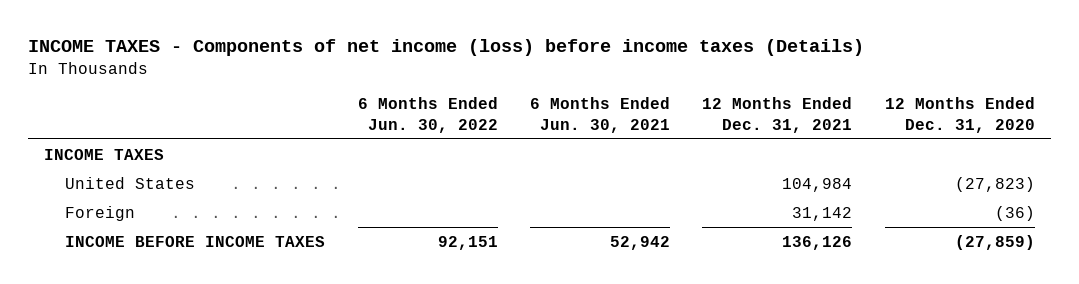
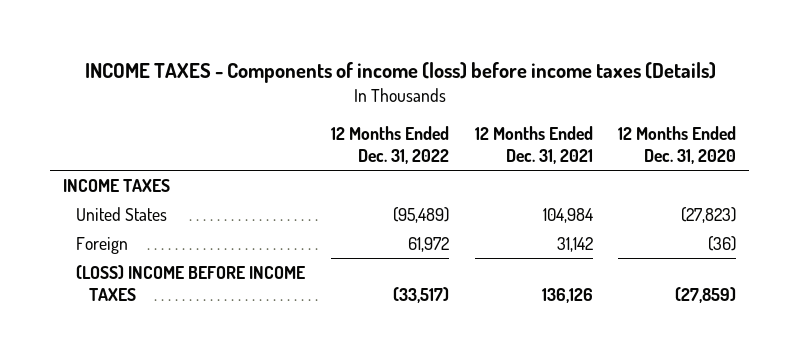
[27,39,864,57] INCOME TAXES - Components of net income (loss) before income taxes (Details) -> [84,61,716,83] INCOME TAXES - Components of income (loss) before income taxes (Details)
[357,97,498,133] 6 Months Ended Jun. 30, 2022 -> none
[530,97,671,133] 6 Months Ended Jun. 30, 2021 -> none
none -> [330,126,449,165] 12 Months Ended Dec. 31, 2022
[65,235,326,247] INCOME BEFORE INCOME TAXES -> [76,264,306,301] (LOSS) INCOME BEFORE INCOME TAXES

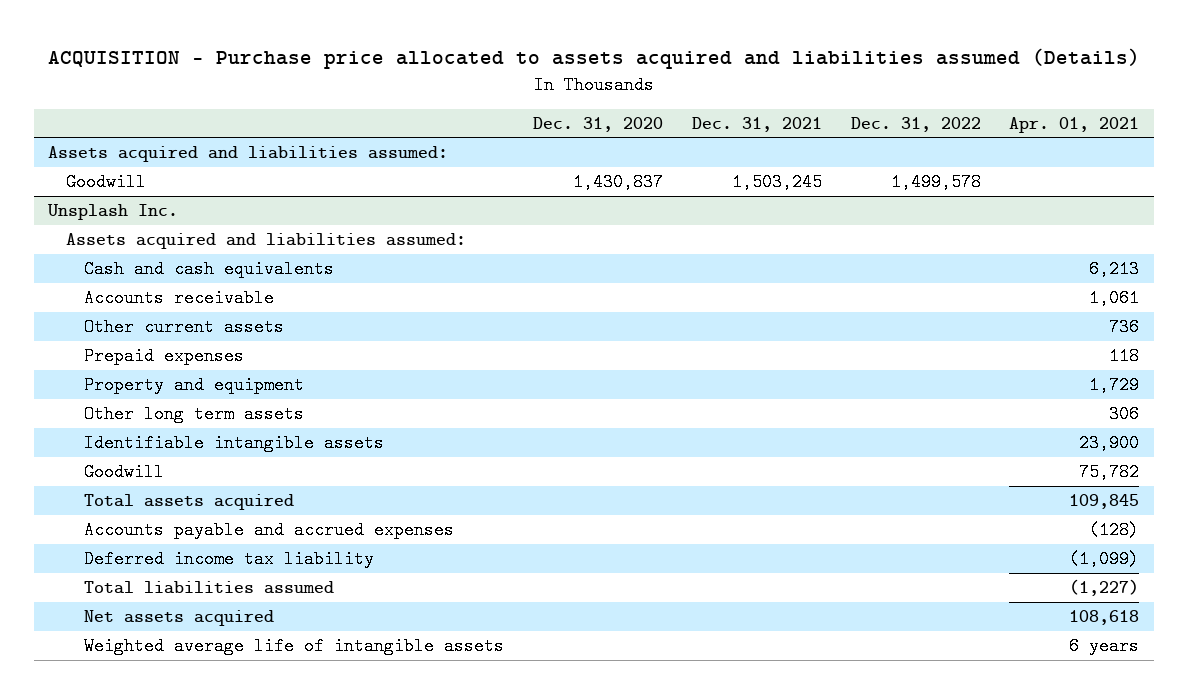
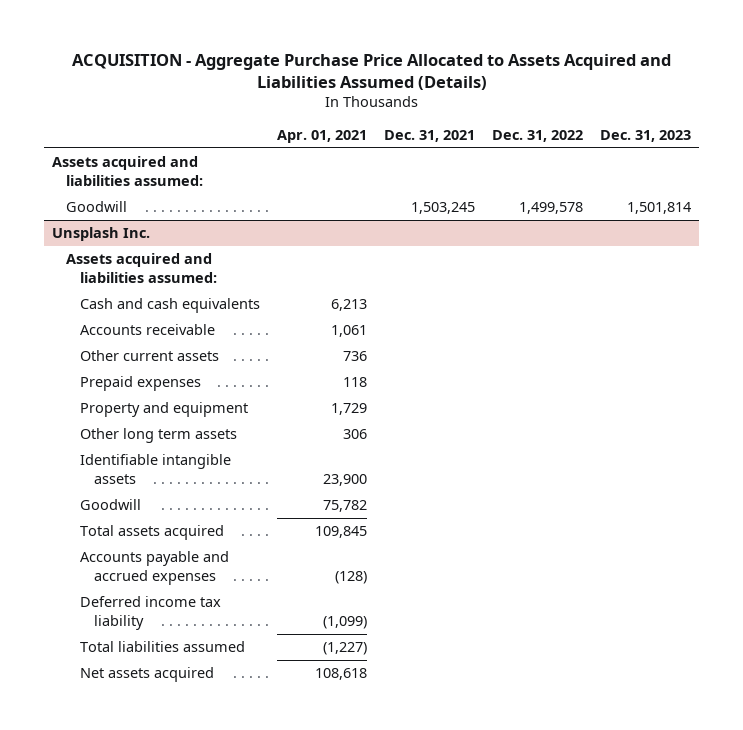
[47,47,1140,69] ACQUISITION - Purchase price allocated to assets acquired and liabilities assumed (Details) -> [71,53,671,91] ACQUISITION - Aggregate Purchase Price Allocated to Assets Acquired and Liabilities Assumed (Details)
[532,116,663,132] Dec. 31, 2020 -> none
none -> [599,129,691,142] Dec. 31, 2023
[84,637,505,656] Weighted average life of intangible assets -> none

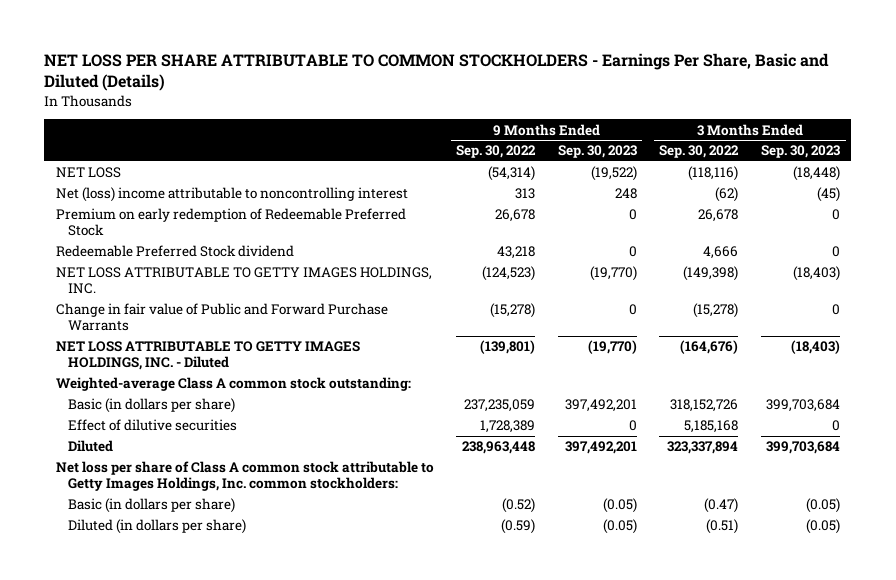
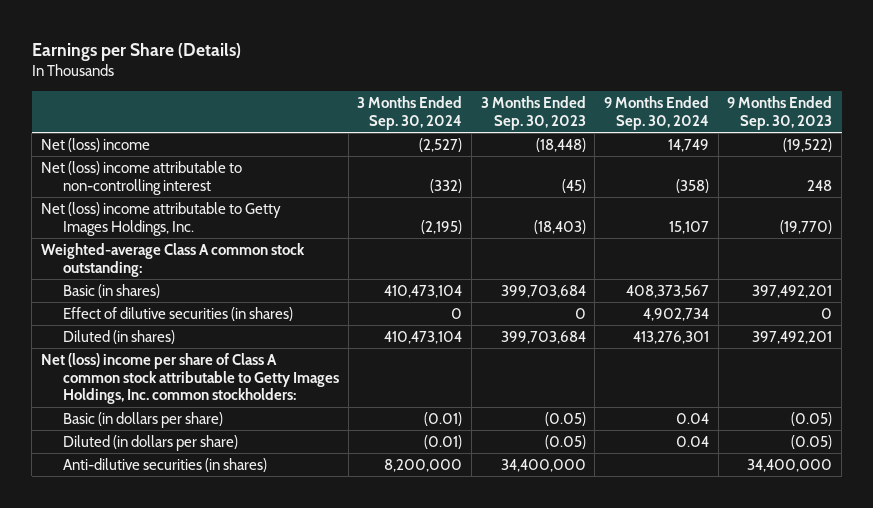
[44,52,830,92] NET LOSS PER SHARE ATTRIBUTABLE TO COMMON STOCKHOLDERS - Earnings Per Share, Basic and Diluted (Details) -> [31,42,241,61] Earnings per Share (Details)
[456,145,537,159] Sep. 30, 2022 -> none
[659,145,740,159] Sep. 30, 2022 -> none
none -> [357,96,463,131] 3 Months Ended Sep. 30, 2024
none -> [604,96,710,131] 9 Months Ended Sep. 30, 2024
[55,208,406,237] Premium on early redemption of Redeemable Preferred Stock -> none
[55,245,294,258] Redeemable Preferred Stock dividend -> none
[55,303,388,332] Change in fair value of Public and Forward Purchase Warrants -> none
[55,341,360,371] NET LOSS ATTRIBUTABLE TO GETTY IMAGES HOLDINGS, INC. - Diluted -> none
[55,167,121,179] NET LOSS -> [41,138,151,153] Net (loss) income
[55,187,408,203] Net (loss) income attributable to noncontrolling interest -> [41,161,243,195] Net (loss) income attributable to non-controlling interest
[55,267,432,295] NET LOSS ATTRIBUTABLE TO GETTY IMAGES HOLDINGS, INC. -> [41,202,282,236] Net (loss) income attributable to Getty Images Holdings, Inc.
[67,398,235,414] Basic (in dollars per share) -> [63,284,161,299] Basic (in shares)
[67,419,237,432] Effect of dilutive securities -> [63,307,294,322] Effect of dilutive securities (in shares)
[67,440,113,453] Diluted -> [63,330,176,345] Diluted (in shares)
[55,461,434,492] Net loss per share of Class A common stock attributable to Getty Images Holdings, Inc. common stockholders: -> [41,353,340,405] Net (loss) income per share of Class A common stock attributable to Getty Images Holdings, Inc. common stockholders:
none -> [63,458,268,473] Anti-dilutive securities (in shares)

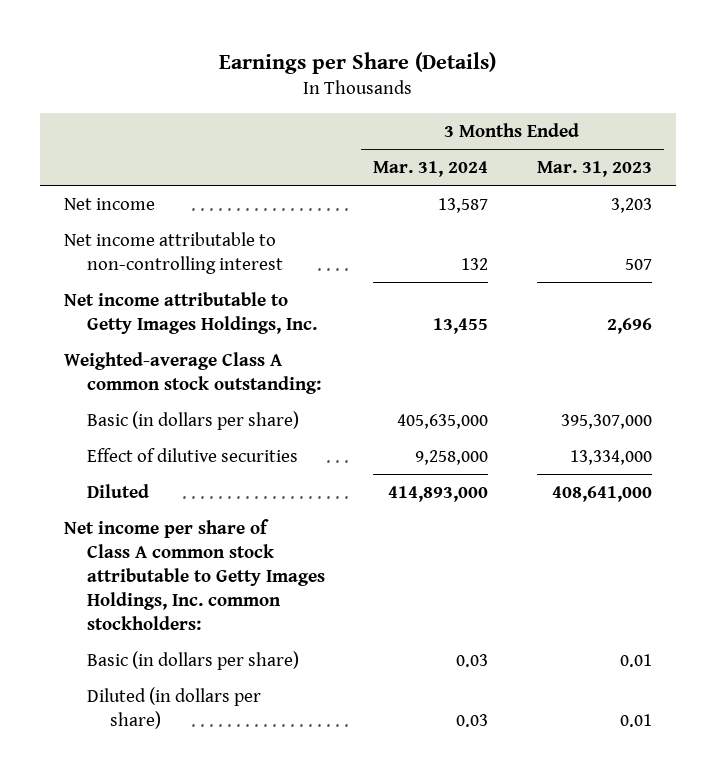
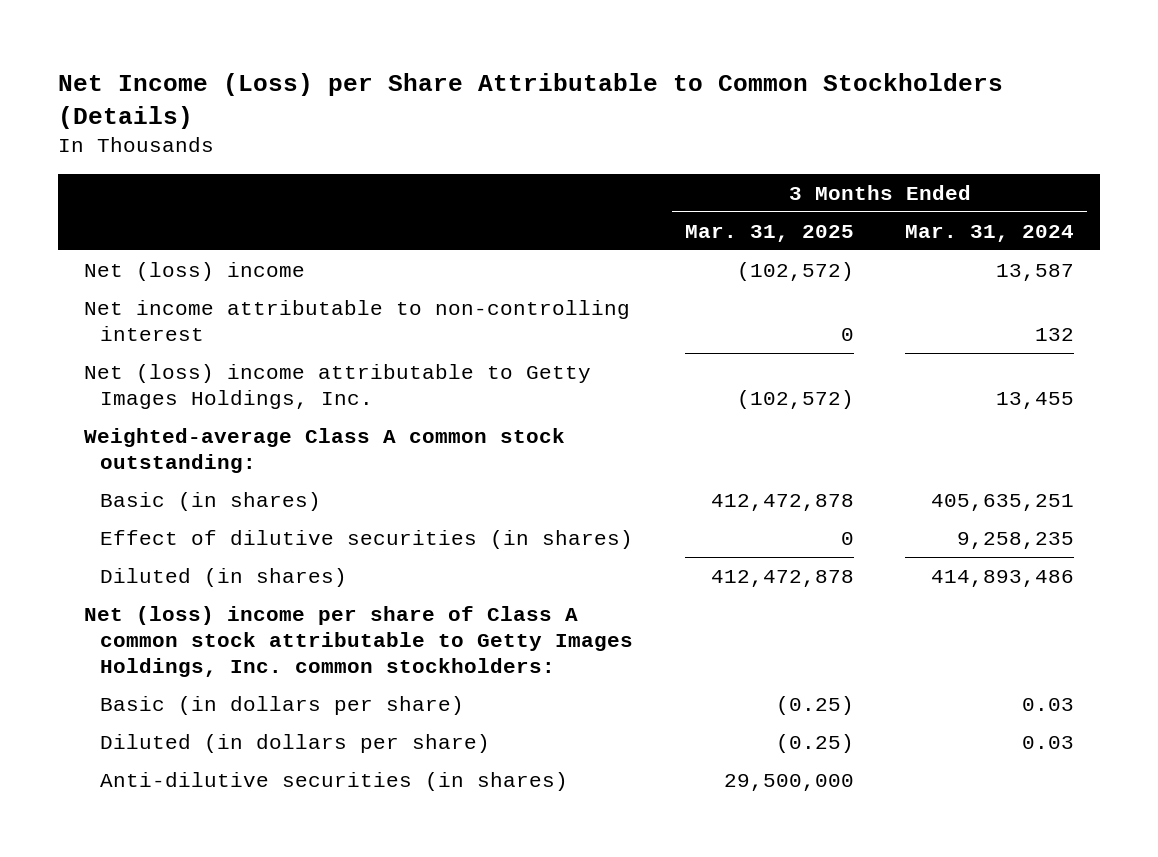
[218,51,496,74] Earnings per Share (Details) -> [57,72,1003,129] Net Income (Loss) per Share Attributable to Common Stockholders (Details)
[536,160,652,177] Mar. 31, 2023 -> none
none -> [684,224,854,242] Mar. 31, 2025
[64,197,156,210] Net income -> [83,262,305,282] Net (loss) income
[64,291,317,334] Net income attributable to Getty Images Holdings, Inc. -> [83,364,591,410] Net (loss) income attributable to Getty Images Holdings, Inc.
[86,410,299,430] Basic (in dollars per share) -> [100,492,322,512] Basic (in shares)
[397,413,489,429] 405,635,000 -> [931,494,1075,512] 405,635,251
[86,447,298,462] Effect of dilutive securities -> [100,530,634,550] Effect of dilutive securities (in shares)
[415,449,489,465] 9,258,000 -> [957,532,1075,550] 9,258,235
[86,483,149,498] Diluted -> [100,568,348,588] Diluted (in shares)
[388,485,489,502] 414,893,000 -> [931,570,1075,588] 414,893,486
[64,518,325,630] Net income per share of Class A common stock attributable to Getty Images Holdings, Inc. common stockholders: -> [83,606,634,678] Net (loss) income per share of Class A common stock attributable to Getty Images Holdings, Inc. common stockholders:
none -> [100,772,569,792] Anti-dilutive securities (in shares)

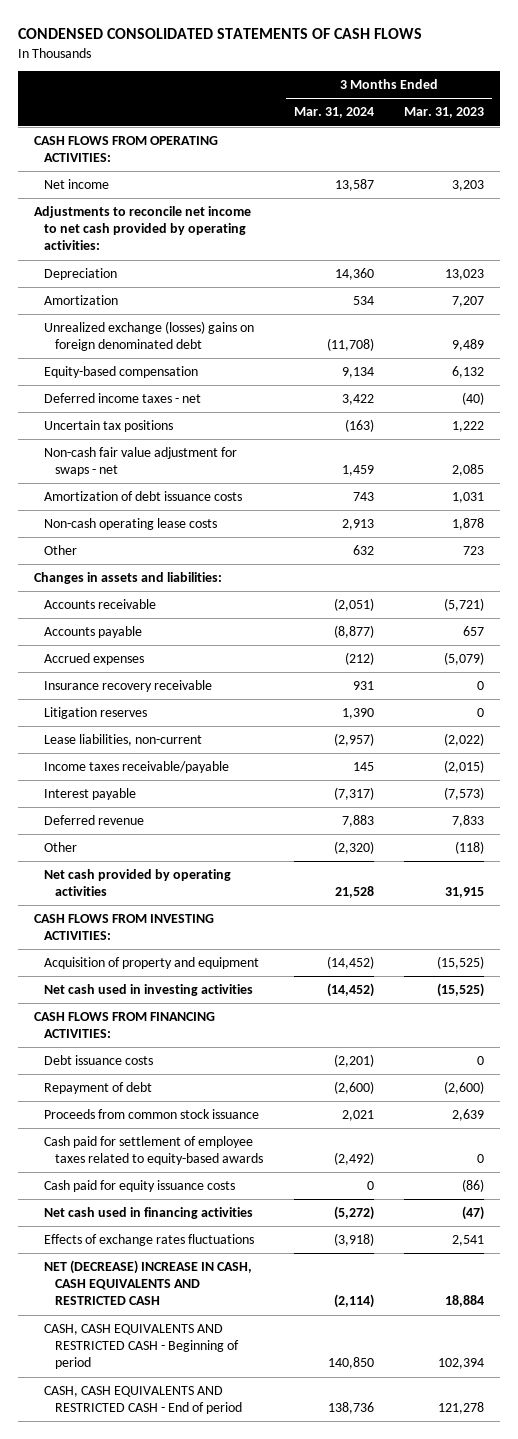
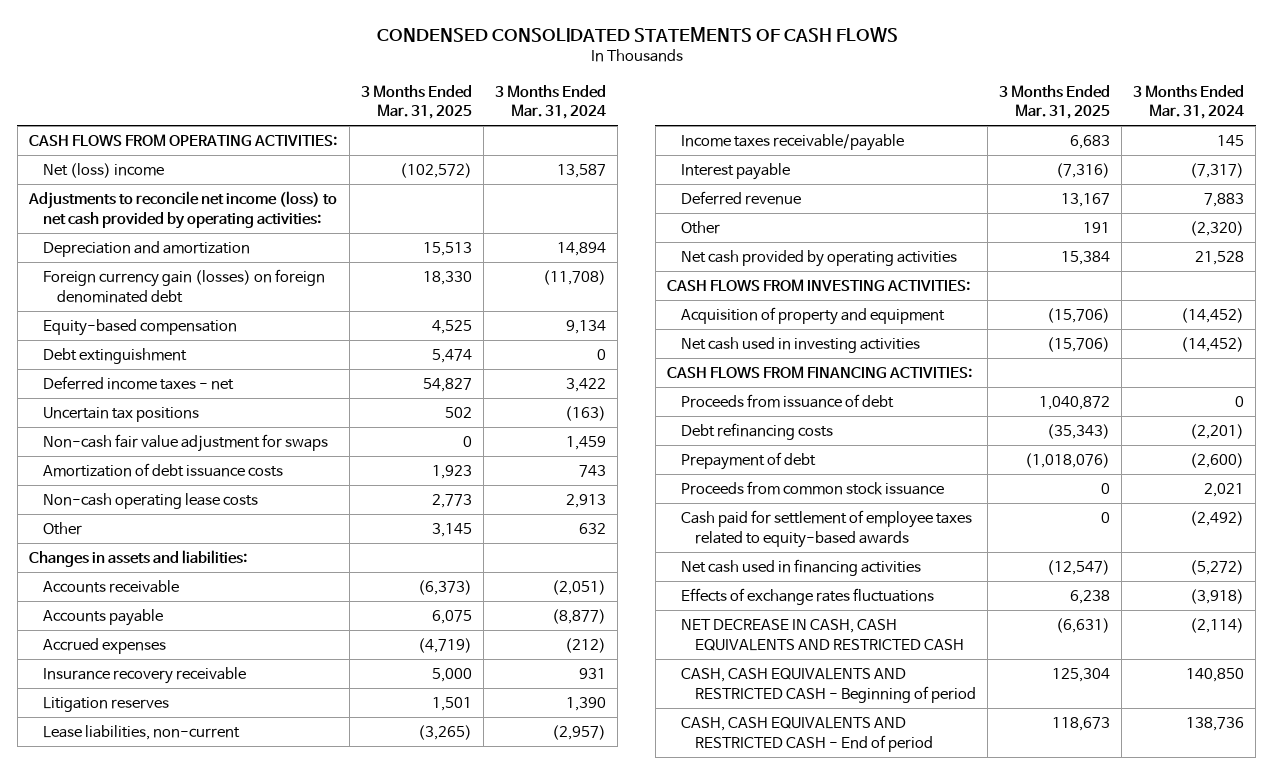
[404,107,485,119] Mar. 31, 2023 -> none
none -> [360,84,472,119] 3 Months Ended Mar. 31, 2025
[44,267,118,280] Depreciation -> none
[44,294,119,305] Amortization -> none
[44,178,110,189] Net income -> [42,163,164,179] Net (loss) income
[33,205,251,251] Adjustments to reconcile net income to net cash provided by operating activities: -> [27,191,337,229] Adjustments to reconcile net income (loss) to net cash provided by operating activities:
none -> [42,241,250,258] Depreciation and amortization
[44,320,255,352] Unrealized exchange (losses) gains on foreign denominated debt -> [42,269,325,303] Foreign currency gain (losses) on foreign denominated debt
none -> [42,348,187,365] Debt extinguishment
[44,446,238,477] Non-cash fair value adjustment for swaps - net -> [42,434,328,453] Non-cash fair value adjustment for swaps
none -> [680,394,894,409] Proceeds from issuance of debt
[44,1054,154,1065] Debt issuance costs -> [680,423,833,441] Debt refinancing costs
[44,1081,153,1094] Repayment of debt -> [680,452,816,471] Prepayment of debt
[44,1179,236,1192] Cash paid for equity issuance costs -> none
[44,1259,253,1306] NET (DECREASE) INCREASE IN CASH, CASH EQUIVALENTS AND RESTRICTED CASH -> [680,619,964,651] NET DECREASE IN CASH, CASH EQUIVALENTS AND RESTRICTED CASH

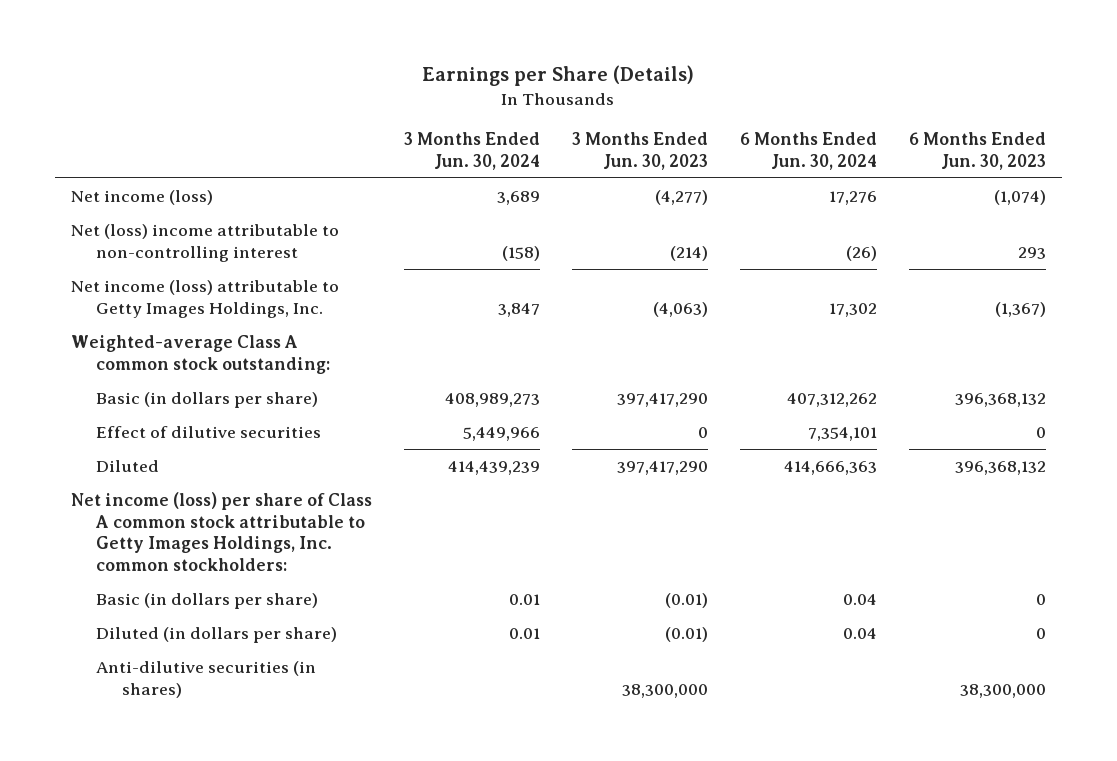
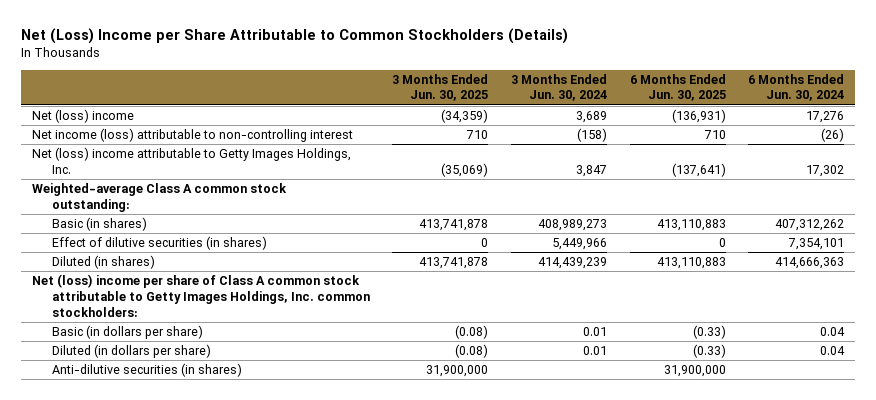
[422,65,695,87] Earnings per Share (Details) -> [20,28,568,45] Net (Loss) Income per Share Attributable to Common Stockholders (Details)
[571,131,708,170] 3 Months Ended Jun. 30, 2023 -> none
[909,131,1047,170] 6 Months Ended Jun. 30, 2023 -> none
none -> [392,73,489,102] 3 Months Ended Jun. 30, 2025
none -> [629,73,726,102] 6 Months Ended Jun. 30, 2025
[70,189,213,205] Net income (loss) -> [32,108,135,123] Net (loss) income
[70,223,339,262] Net (loss) income attributable to non-controlling interest -> [32,127,354,142] Net income (loss) attributable to non-controlling interest
[70,279,339,318] Net income (loss) attributable to Getty Images Holdings, Inc. -> [32,146,352,174] Net (loss) income attributable to Getty Images Holdings, Inc.
[96,391,319,408] Basic (in dollars per share) -> [51,216,147,231] Basic (in shares)
[96,425,322,438] Effect of dilutive securities -> [51,235,267,250] Effect of dilutive securities (in shares)
[96,459,160,472] Diluted -> [51,254,155,269] Diluted (in shares)
[70,491,372,572] Net income (loss) per share of Class A common stock attributable to Getty Images Holdings, Inc. common stockholders: -> [32,273,370,317] Net (loss) income per share of Class A common stock attributable to Getty Images Holdings, Inc. common stockholders:

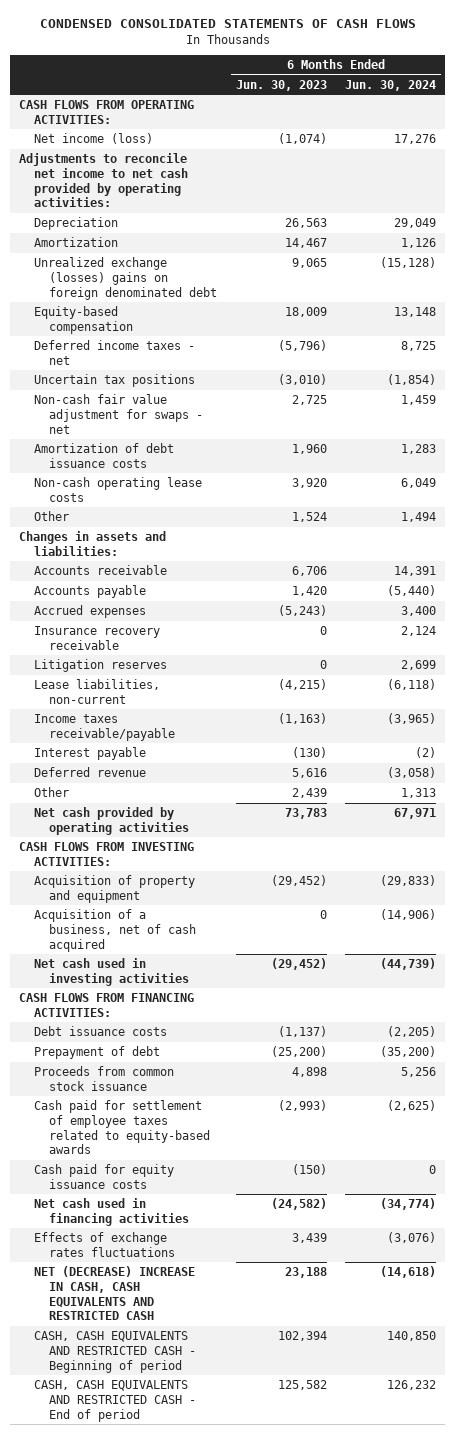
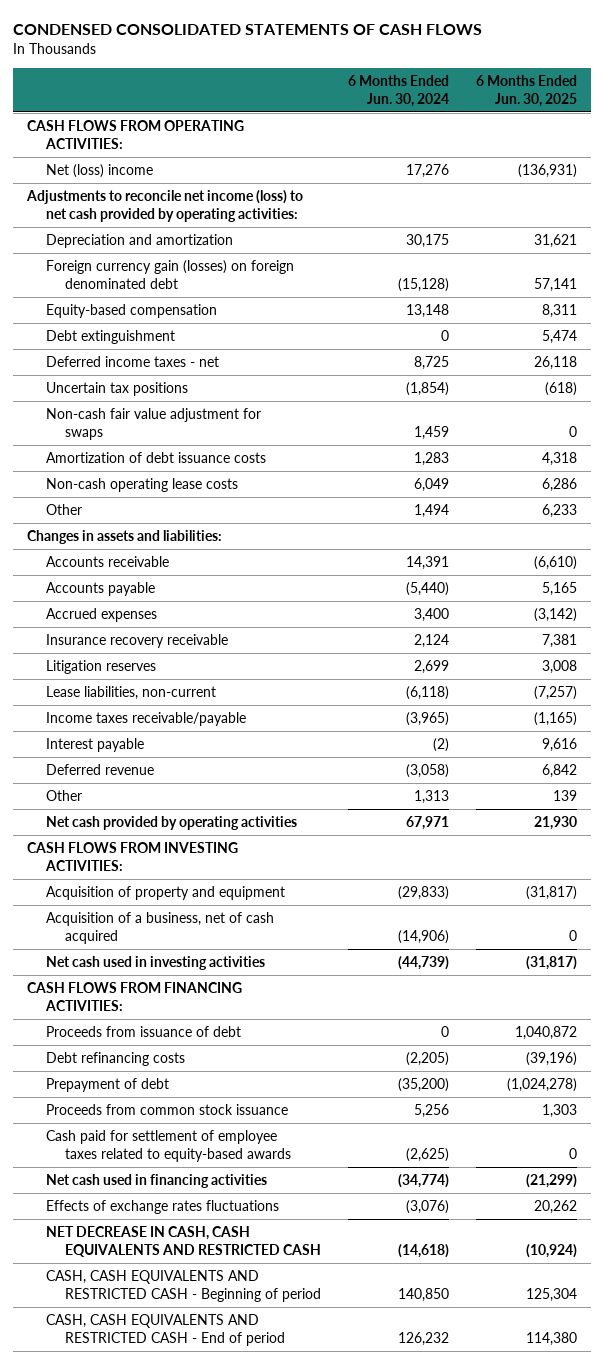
[235,79,327,91] Jun. 30, 2023 -> none
none -> [476,74,578,107] 6 Months Ended Jun. 30, 2025
[34,217,119,231] Depreciation -> none
[34,237,119,248] Amortization -> none
[34,133,154,145] Net income (loss) -> [45,164,153,179] Net (loss) income
[19,153,189,208] Adjustments to reconcile net income to net cash provided by operating activities: -> [25,190,303,222] Adjustments to reconcile net income (loss) to net cash provided by operating activities:
none -> [45,234,233,249] Depreciation and amortization
[34,257,218,300] Unrealized exchange (losses) gains on foreign denominated debt -> [45,260,294,289] Foreign currency gain (losses) on foreign denominated debt
none -> [45,330,175,345] Debt extinguishment
[34,394,204,434] Non-cash fair value adjustment for swaps - net -> [45,408,261,440] Non-cash fair value adjustment for swaps
none -> [45,1026,241,1038] Proceeds from issuance of debt
[34,1026,168,1037] Debt issuance costs -> [45,1052,185,1067] Debt refinancing costs
[34,1164,175,1189] Cash paid for equity issuance costs -> none
[34,1266,196,1321] NET (DECREASE) INCREASE IN CASH, CASH EQUIVALENTS AND RESTRICTED CASH -> [45,1226,322,1257] NET DECREASE IN CASH, CASH EQUIVALENTS AND RESTRICTED CASH

